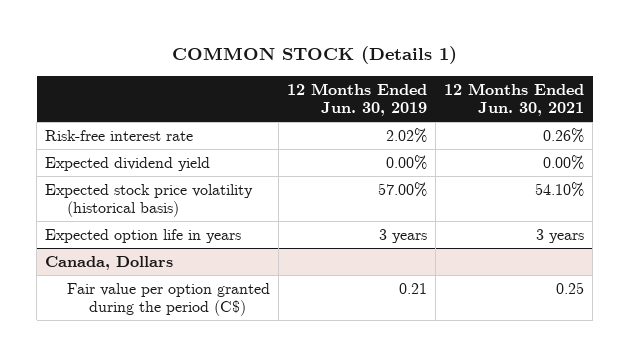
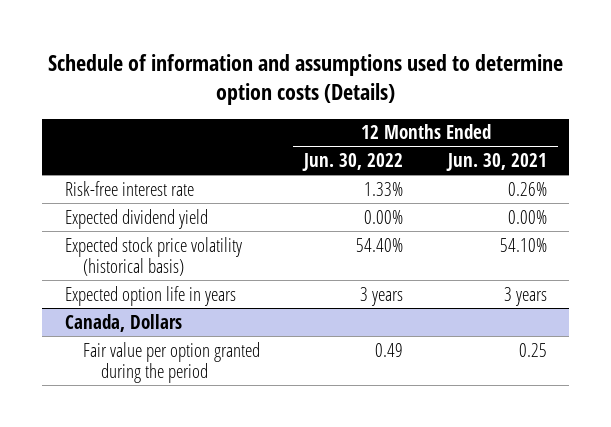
[171,46,457,65] COMMON STOCK (Details 1) -> [47,54,563,106] Schedule of information and assumptions used to determine option costs (Details)
[287,82,428,116] 12 Months Ended Jun. 30, 2019 -> none
none -> [302,153,404,172] Jun. 30, 2022
[67,282,271,317] Fair value per option granted during the period (C$) -> [82,341,260,384] Fair value per option granted during the period

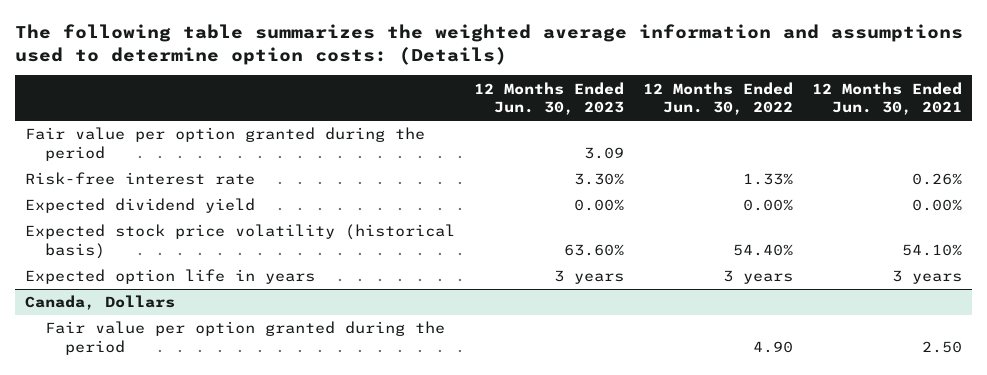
[47,54,563,106] Schedule of information and assumptions used to determine option costs (Details) -> [15,24,964,65] The following table summarizes the weighted average information and assumptions used to determine option costs: (Details)
none -> [474,81,625,116] 12 Months Ended Jun. 30, 2023
none -> [24,127,425,161] Fair value per option granted during the period
[375,342,404,357] 0.49 -> [753,340,794,353] 4.90
[518,342,547,357] 0.25 -> [922,340,963,353] 2.50

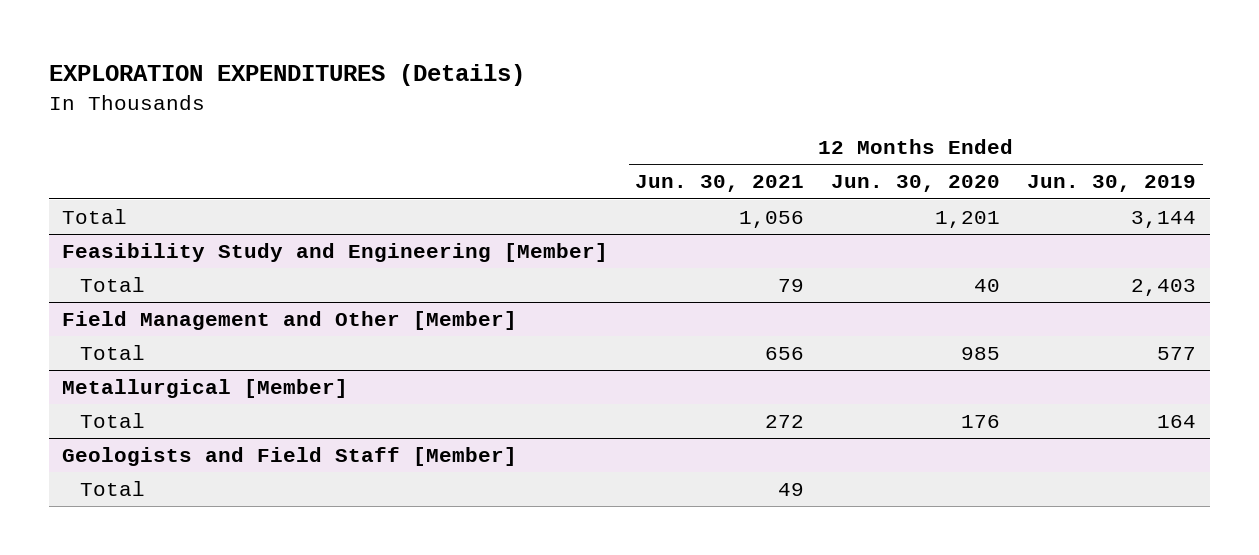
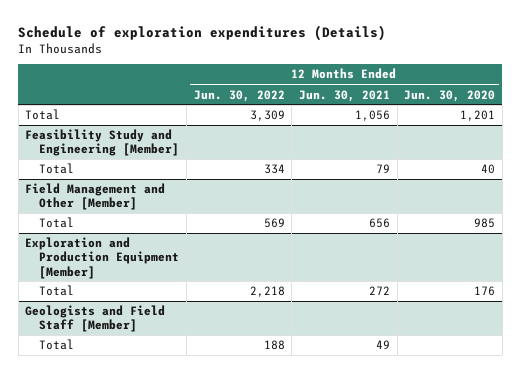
[48,64,525,87] EXPLORATION EXPENDITURES (Details) -> [18,24,387,41] Schedule of exploration expenditures (Details)
[1027,175,1197,193] Jun. 30, 2019 -> none
none -> [193,89,285,102] Jun. 30, 2022
[62,378,349,398] Metallurgical [Member] -> [25,237,180,279] Exploration and Production Equipment [Member]

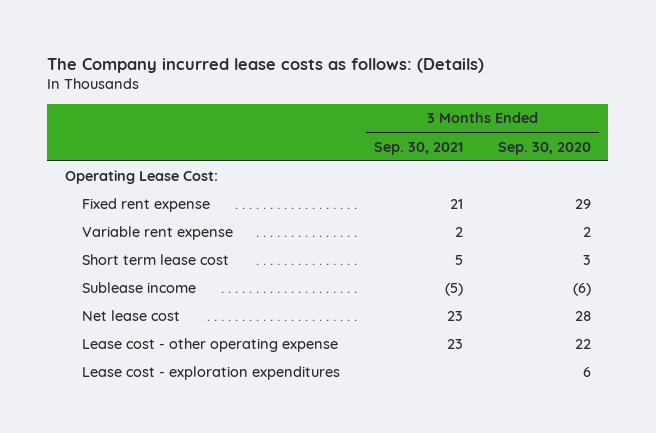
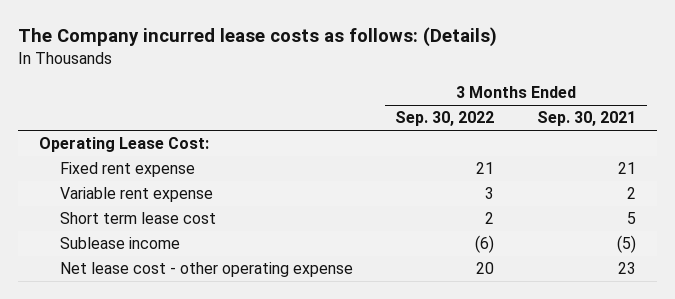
[497,141,591,155] Sep. 30, 2020 -> none
none -> [395,111,495,127] Sep. 30, 2022
[82,338,339,353] Lease cost - other operating expense -> none
[82,366,341,381] Lease cost - exploration expenditures -> none
[82,310,181,322] Net lease cost -> [59,262,353,278] Net lease cost - other operating expense

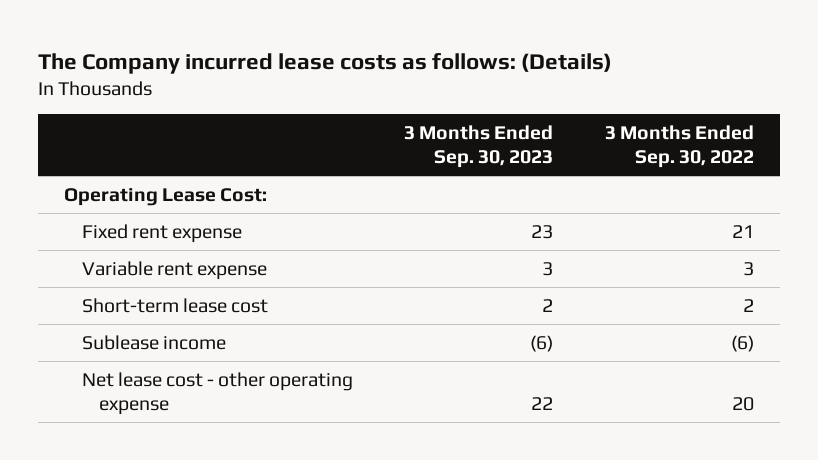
[536,111,636,127] Sep. 30, 2021 -> none
none -> [404,125,554,168] 3 Months Ended Sep. 30, 2023
[59,212,216,225] Short term lease cost -> [81,297,268,313] Short-term lease cost

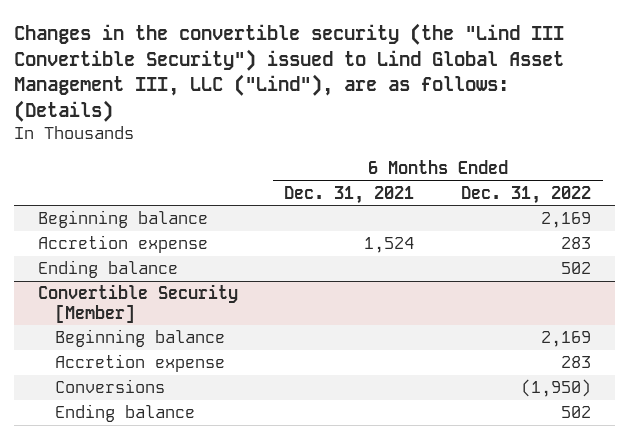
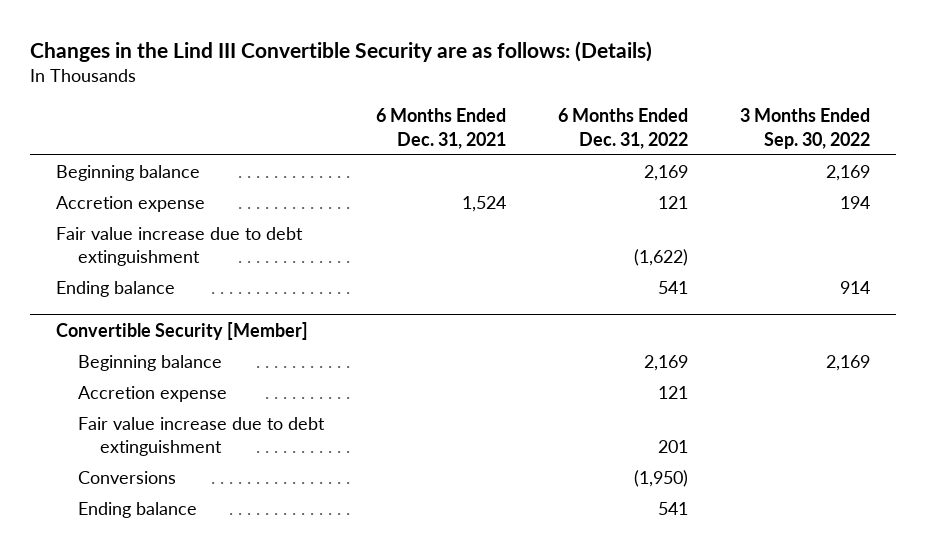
[14,22,565,122] Changes in the convertible security (the "Lind III Convertible Security") issued to Lind Global Asset Management III, LLC ("Lind"), are as follows: (Details) -> [29,40,652,62] Changes in the Lind III Convertible Security are as follows: (Details)
none -> [739,108,870,149] 3 Months Ended Sep. 30, 2022
[561,237,592,250] 283 -> [657,196,688,210] 121
none -> [55,227,303,267] Fair value increase due to debt extinguishment
[561,262,592,275] 502 -> [657,281,688,295] 541
[561,356,592,369] 283 -> [657,386,688,400] 121
none -> [77,417,325,457] Fair value increase due to debt extinguishment
[561,406,592,419] 502 -> [657,502,688,516] 541

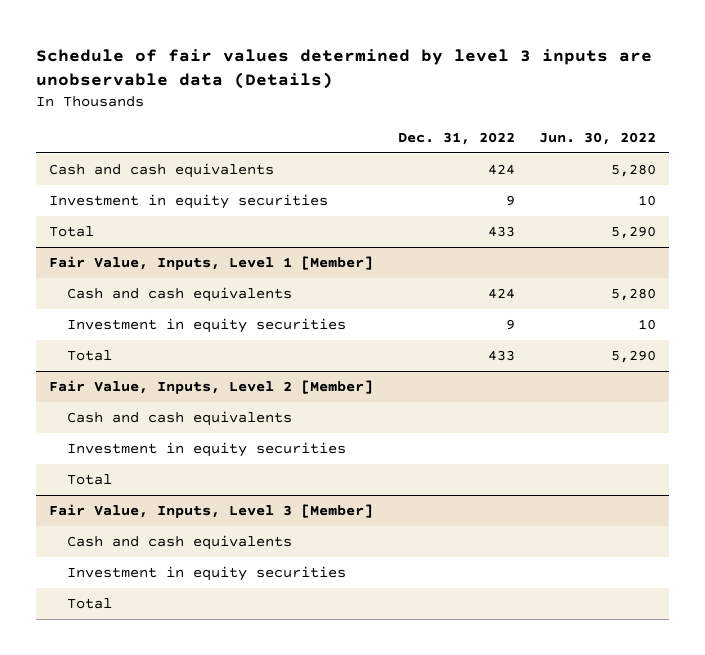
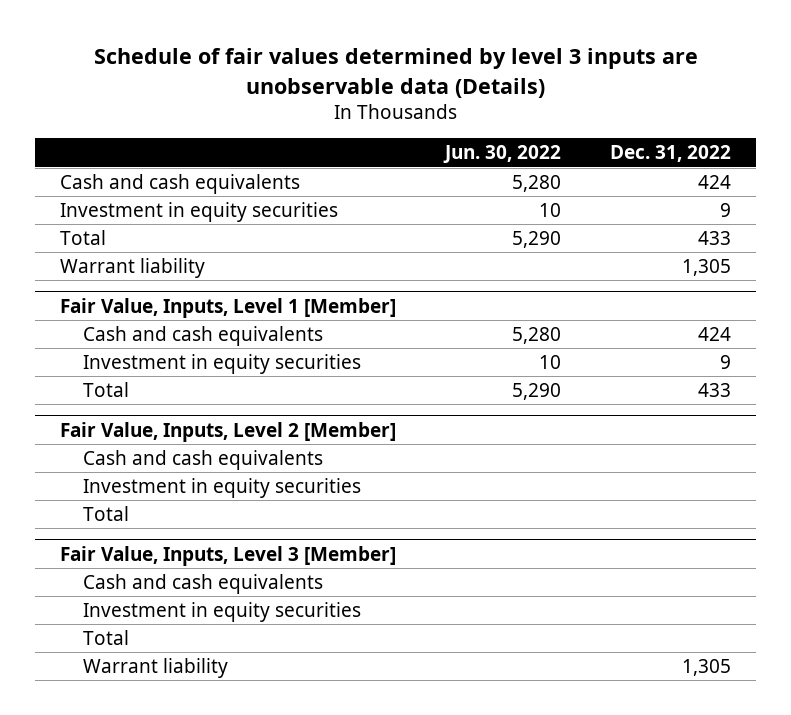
none -> [59,258,205,279] Warrant liability
none -> [83,658,229,679] Warrant liability

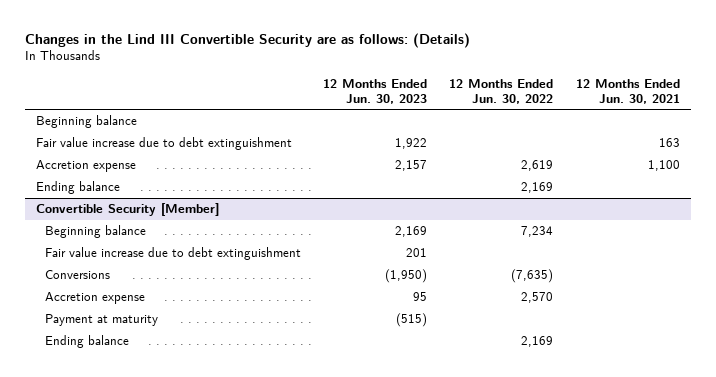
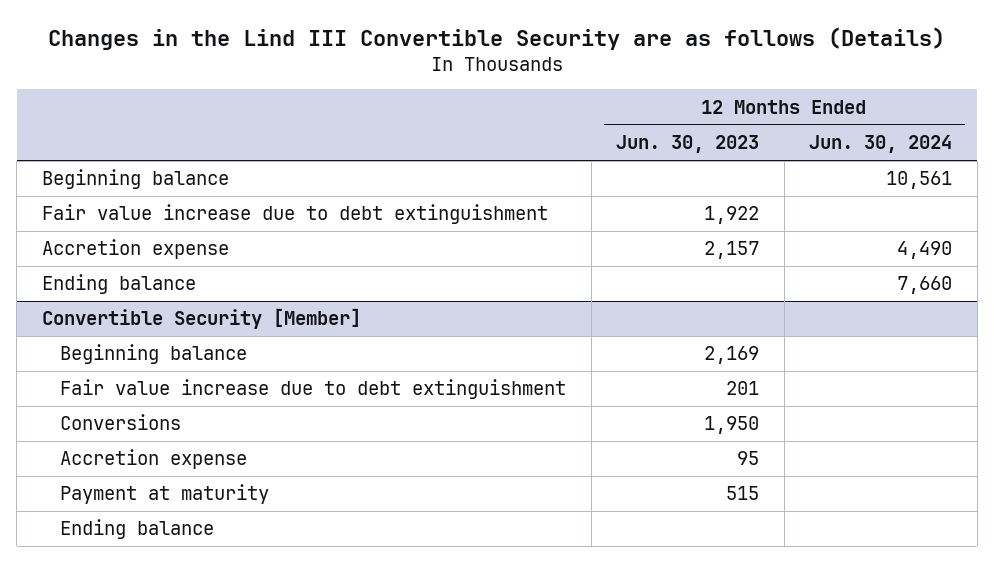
[24,32,470,48] Changes in the Lind III Convertible Security are as follows: (Details) -> [48,26,946,50] Changes in the Lind III Convertible Security are as follows (Details)
[449,78,554,104] 12 Months Ended Jun. 30, 2022 -> none
[575,78,680,104] 12 Months Ended Jun. 30, 2021 -> none
none -> [809,135,953,154] Jun. 30, 2024
[385,269,428,284] (1,950) -> [704,416,760,435] 1,950
[396,313,428,328] (515) -> [726,486,760,501] 515

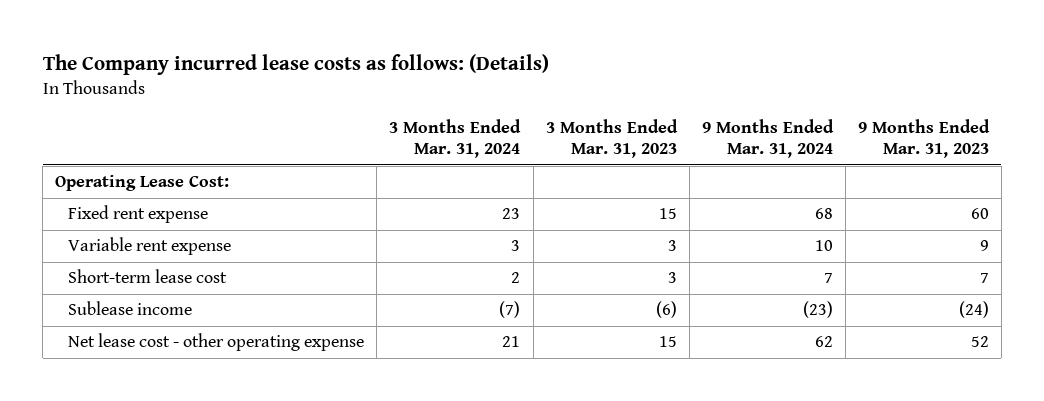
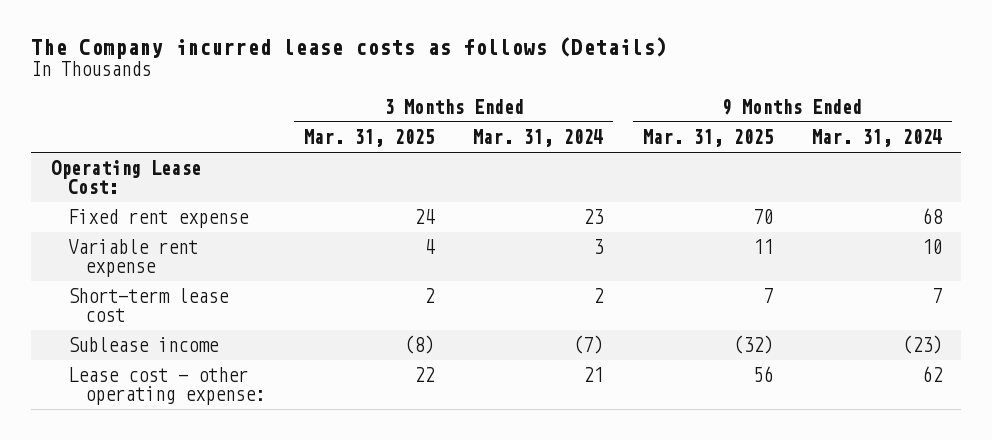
[42,54,549,76] The Company incurred lease costs as follows: (Details) -> [31,37,668,60] The Company incurred lease costs as follows (Details)
[545,119,678,159] 3 Months Ended Mar. 31, 2023 -> none
[857,119,990,159] 9 Months Ended Mar. 31, 2023 -> none
none -> [304,128,435,147] Mar. 31, 2025
none -> [642,128,773,147] Mar. 31, 2025
[68,333,365,352] Net lease cost - other operating expense -> [67,367,265,406] Lease cost - other operating expense:

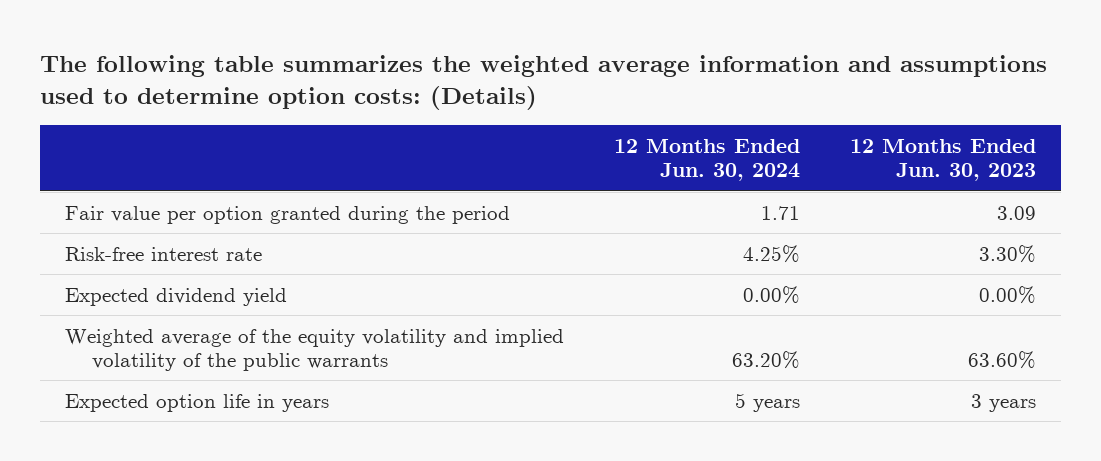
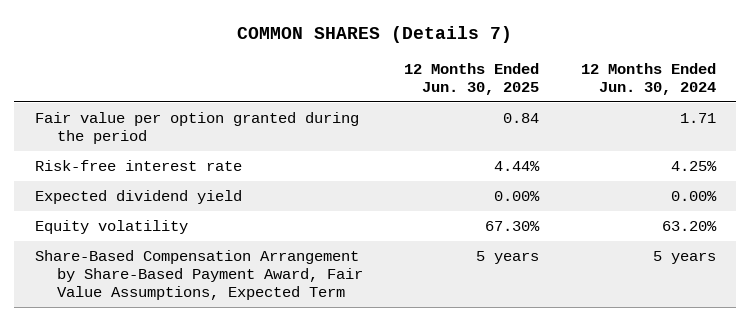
[39,55,1047,111] The following table summarizes the weighted average information and assumptions used to determine option costs: (Details) -> [237,25,513,43] COMMON SHARES (Details 7)
[849,138,1036,182] 12 Months Ended Jun. 30, 2023 -> none
none -> [404,63,540,96] 12 Months Ended Jun. 30, 2025
[64,328,564,372] Weighted average of the equity volatility and implied volatility of the public warrants -> [35,219,189,234] Equity volatility
[64,393,329,412] Expected option life in years -> [35,249,363,301] Share-Based Compensation Arrangement by Share-Based Payment Award, Fair Value Assumptions, Expected Term

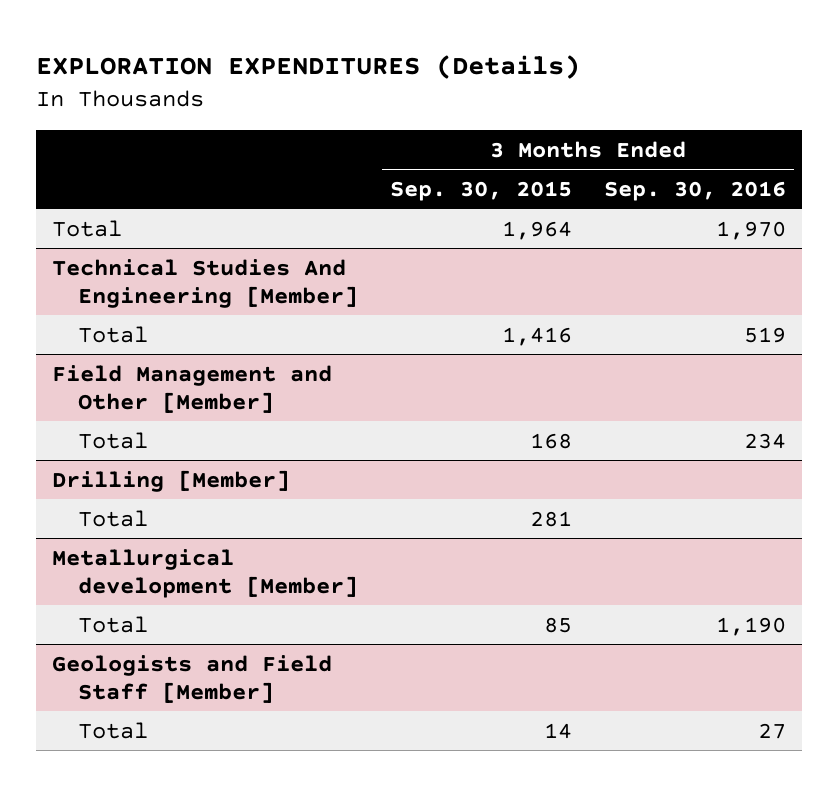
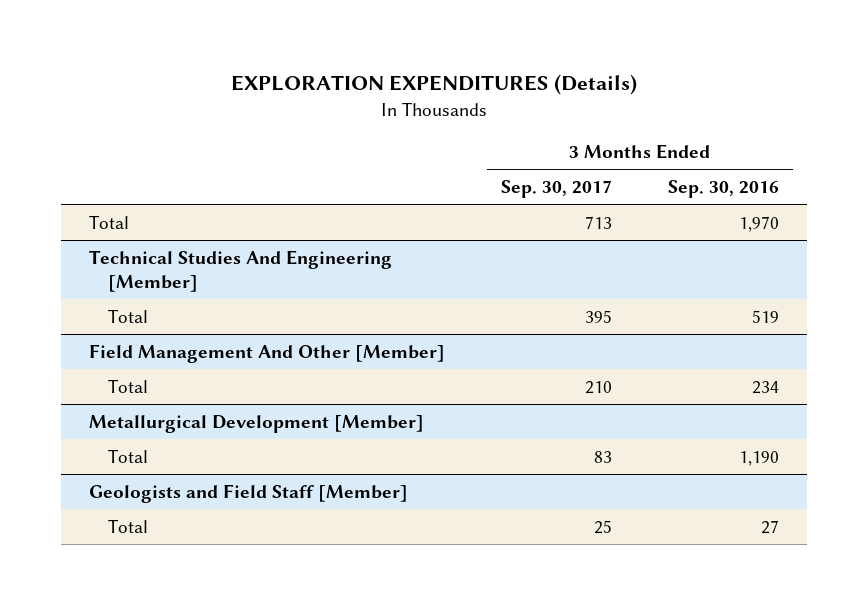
[390,181,573,202] Sep. 30, 2015 -> none
none -> [500,180,612,199] Sep. 30, 2017
[52,364,333,413] Field Management and Other [Member] -> [89,343,446,363] Field Management And Other [Member]
[52,469,291,492] Drilling [Member] -> none
[78,509,149,527] Total -> none
[52,548,359,598] Metallurgical development [Member] -> [89,414,425,433] Metallurgical Development [Member]

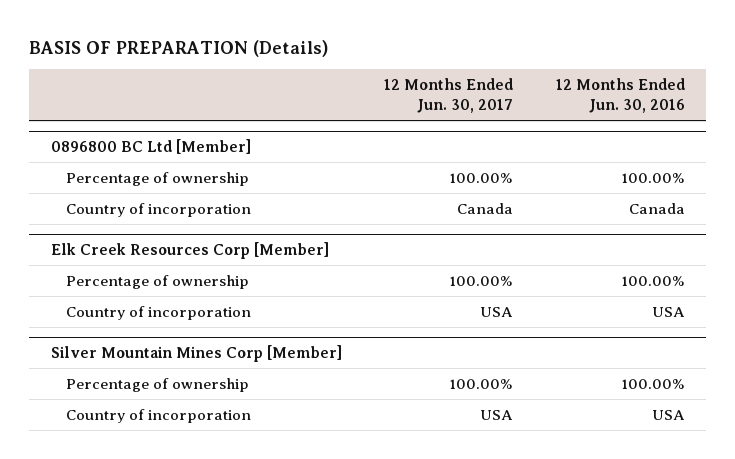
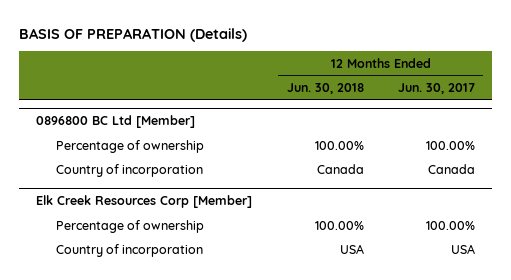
[555,78,685,114] 12 Months Ended Jun. 30, 2016 -> none
none -> [286,83,364,95] Jun. 30, 2018
[50,344,342,362] Silver Mountain Mines Corp [Member] -> none
[66,377,250,392] Percentage of ownership -> none
[66,408,252,423] Country of incorporation -> none

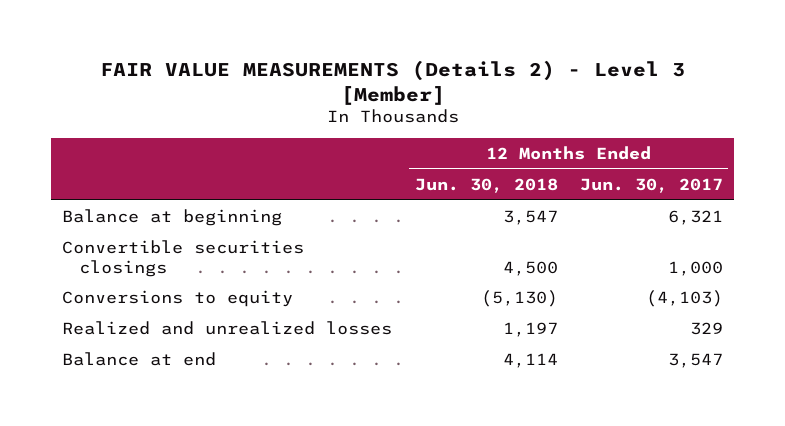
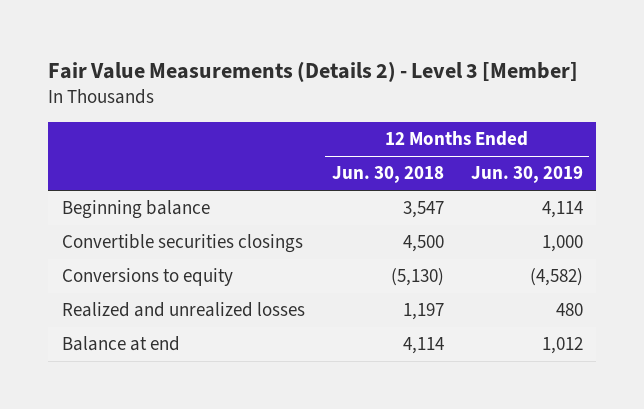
[99,59,685,105] FAIR VALUE MEASUREMENTS (Details 2) - Level 3 [Member] -> [48,60,579,82] Fair Value Measurements (Details 2) - Level 3 [Member]
[579,177,723,193] Jun. 30, 2017 -> none
none -> [470,166,583,184] Jun. 30, 2019
[62,208,283,226] Balance at beginning -> [61,200,210,220] Beginning balance

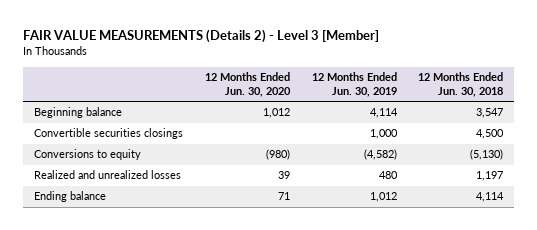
[48,60,579,82] Fair Value Measurements (Details 2) - Level 3 [Member] -> [22,29,379,44] FAIR VALUE MEASUREMENTS (Details 2) - Level 3 [Member]
none -> [204,71,291,97] 12 Months Ended Jun. 30, 2020
[61,336,180,352] Balance at end -> [33,191,106,203] Ending balance

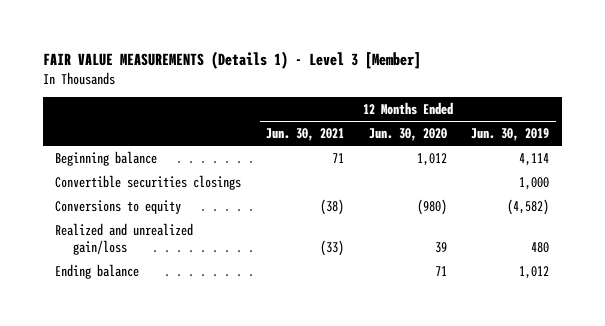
[22,29,379,44] FAIR VALUE MEASUREMENTS (Details 2) - Level 3 [Member] -> [43,50,422,69] FAIR VALUE MEASUREMENTS (Details 1) - Level 3 [Member]
[418,71,504,97] 12 Months Ended Jun. 30, 2018 -> none
none -> [266,128,345,142] Jun. 30, 2021
[33,170,181,180] Realized and unrealized losses -> [55,222,194,256] Realized and unrealized gain/loss

